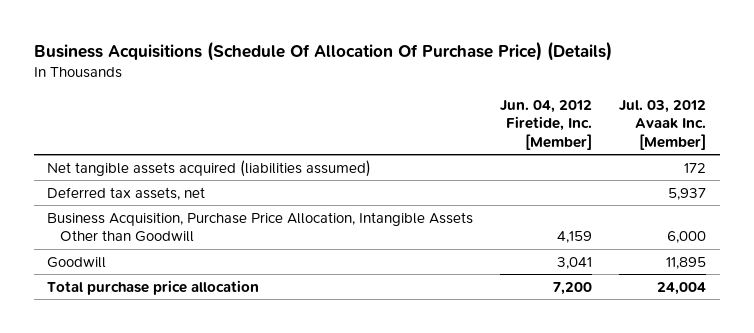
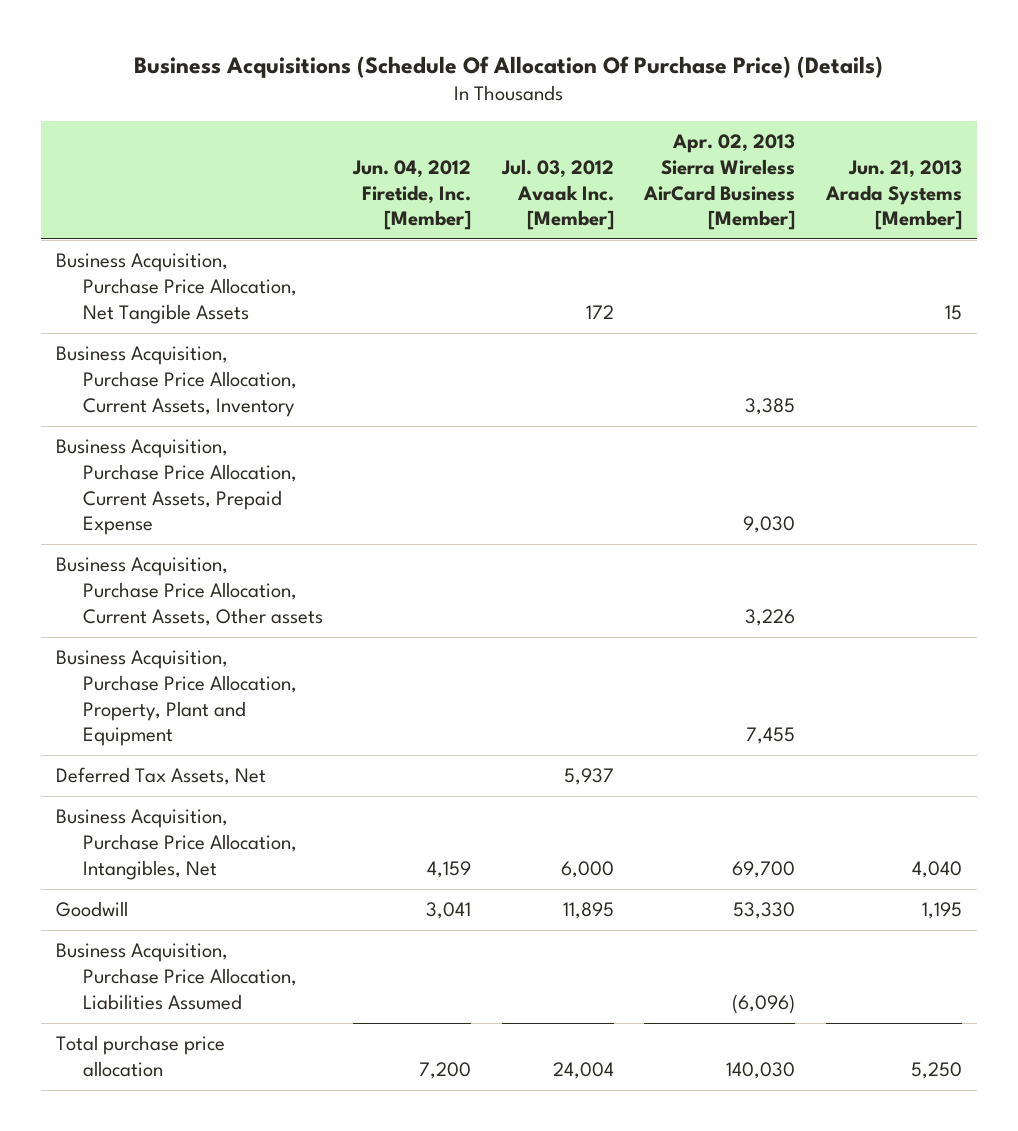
none -> [643,134,796,231] Apr. 02, 2013 Sierra Wireless AirCard Business [Member]
none -> [824,159,962,231] Jun. 21, 2013 Arada Systems [Member]
[47,159,372,177] Net tangible assets acquired (liabilities assumed) -> [55,253,297,324] Business Acquisition, Purchase Price Allocation, Net Tangible Assets
none -> [55,346,297,417] Business Acquisition, Purchase Price Allocation, Current Assets, Inventory
none -> [55,439,297,536] Business Acquisition, Purchase Price Allocation, Current Assets, Prepaid Expense
none -> [55,557,323,626] Business Acquisition, Purchase Price Allocation, Current Assets, Other assets
none -> [55,650,297,747] Business Acquisition, Purchase Price Allocation, Property, Plant and Equipment
[47,186,206,200] Deferred tax assets, net -> [55,767,266,786] Deferred Tax Assets, Net
[47,211,474,243] Business Acquisition, Purchase Price Allocation, Intangible Assets Other than Goodwill -> [55,809,297,880] Business Acquisition, Purchase Price Allocation, Intangibles, Net
none -> [55,943,297,1010] Business Acquisition, Purchase Price Allocation, Liabilities Assumed

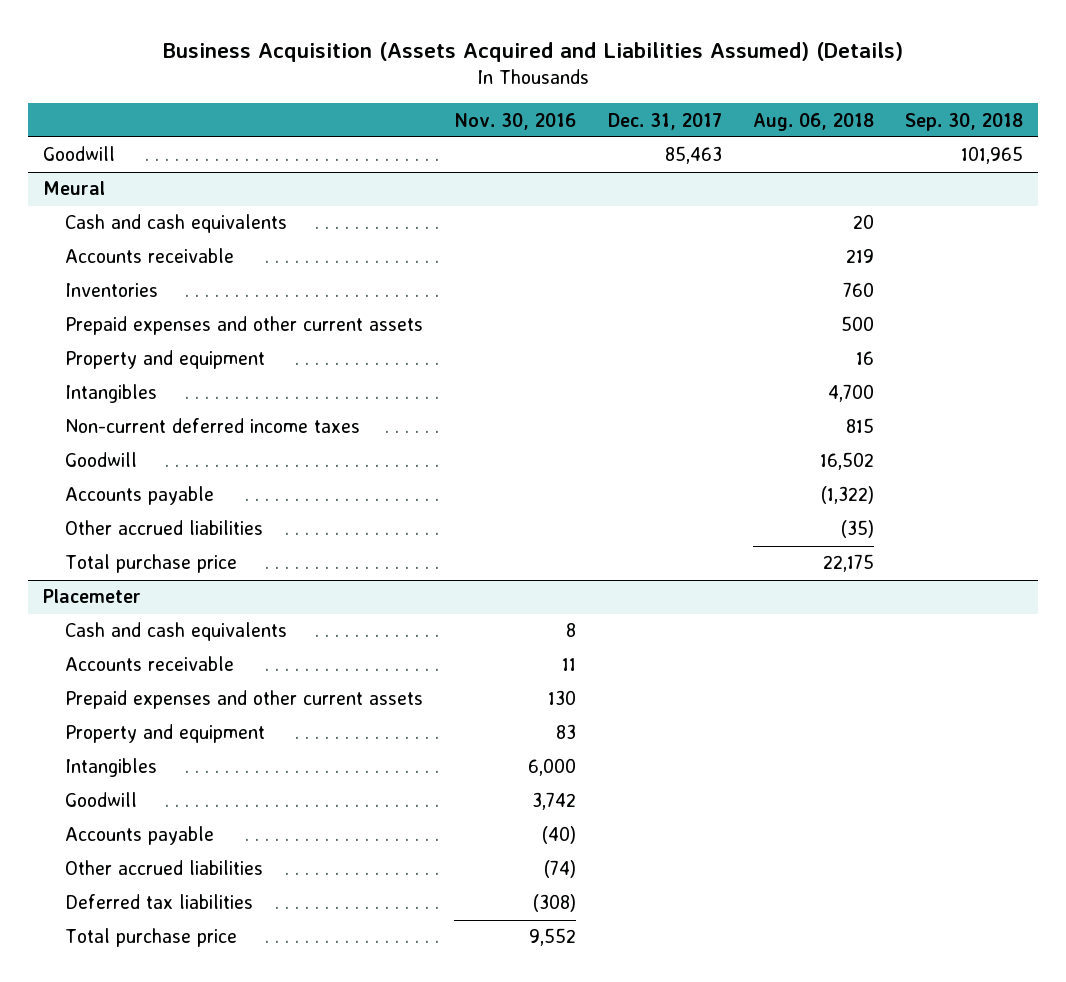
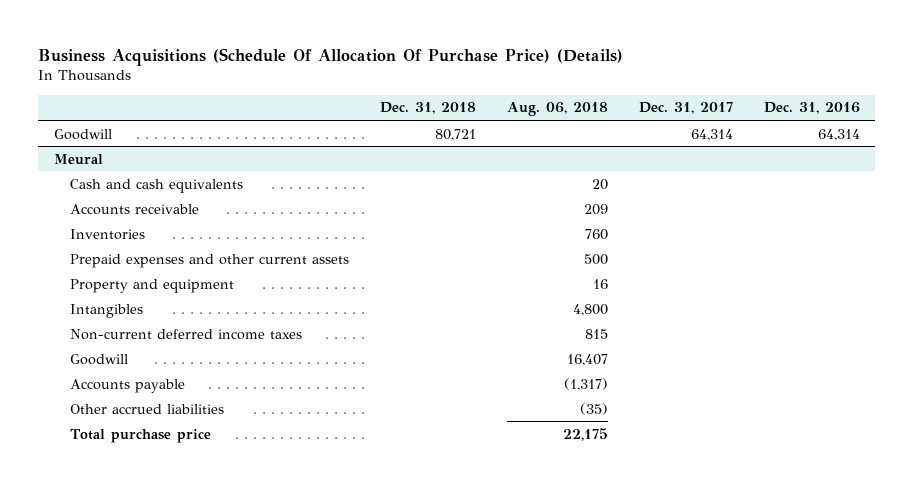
[163,41,904,62] Business Acquisition (Assets Acquired and Liabilities Assumed) (Details) -> [38,47,624,66] Business Acquisitions (Schedule Of Allocation Of Purchase Price) (Details)
[454,112,577,130] Nov. 30, 2016 -> none
[904,112,1023,131] Sep. 30, 2018 -> none
none -> [380,102,477,115] Dec. 31, 2018
none -> [763,102,860,115] Dec. 31, 2016
[664,146,722,165] 85,463 -> [690,128,733,141] 64,314
[845,249,874,264] 219 -> [584,203,609,215] 209
[827,384,874,403] 4,700 -> [573,303,609,316] 4,800
[819,452,874,471] 16,502 -> [567,353,609,366] 16,407
[820,486,874,505] (1,322) -> [564,377,609,391] (1,317)
[43,589,142,604] Placemeter -> none
[65,622,288,642] Cash and cash equivalents -> none
[65,656,235,672] Accounts receivable -> none
[65,690,424,710] Prepaid expenses and other current assets -> none
[65,724,266,744] Property and equipment -> none
[65,758,158,778] Intangibles -> none
[65,792,138,808] Goodwill -> none
[65,826,215,846] Accounts payable -> none
[65,860,264,876] Other accrued liabilities -> none
[65,894,254,910] Deferred tax liabilities -> none
[65,928,238,948] Total purchase price -> none

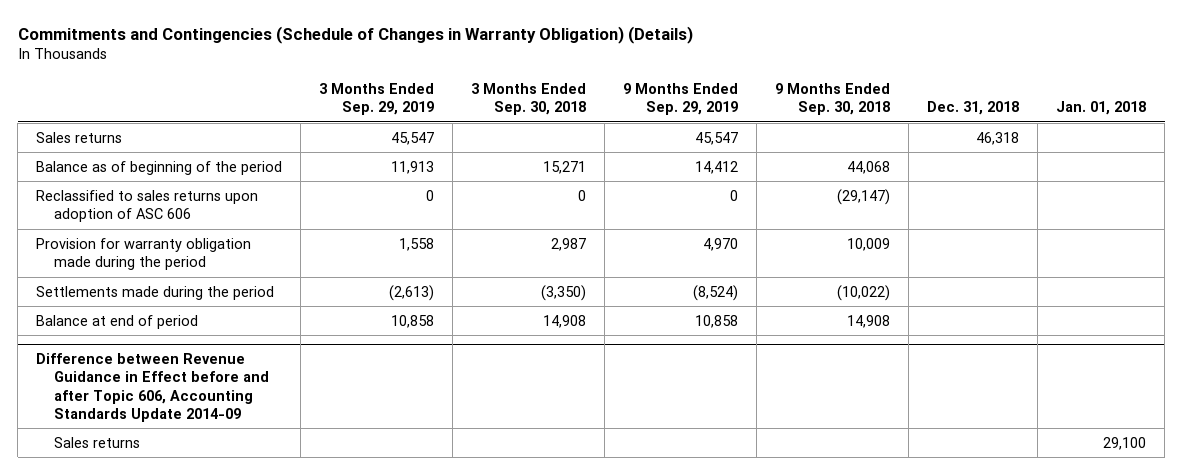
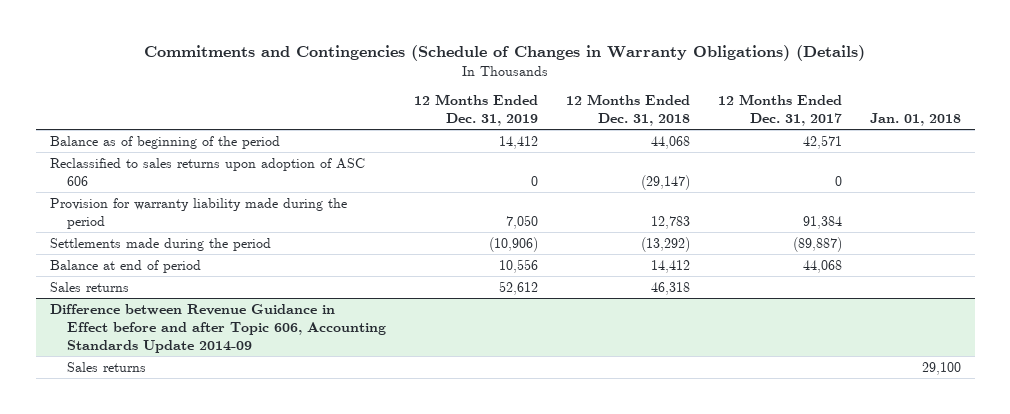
[17,26,693,45] Commitments and Contingencies (Schedule of Changes in Warranty Obligation) (Details) -> [144,45,866,62] Commitments and Contingencies (Schedule of Changes in Warranty Obligations) (Details)
[319,82,435,116] 3 Months Ended Sep. 29, 2019 -> none
[471,82,587,116] 3 Months Ended Sep. 30, 2018 -> none
[623,82,739,116] 9 Months Ended Sep. 29, 2019 -> none
[775,82,891,116] 9 Months Ended Sep. 30, 2018 -> none
[927,101,1020,116] Dec. 31, 2018 -> none
none -> [413,94,538,127] 12 Months Ended Dec. 31, 2019
none -> [565,94,690,127] 12 Months Ended Dec. 31, 2018
none -> [717,94,842,127] 12 Months Ended Dec. 31, 2017
[36,237,252,271] Provision for warranty obligation made during the period -> [49,197,347,229] Provision for warranty liability made during the period
[36,131,123,143] Sales returns -> [49,281,129,292] Sales returns

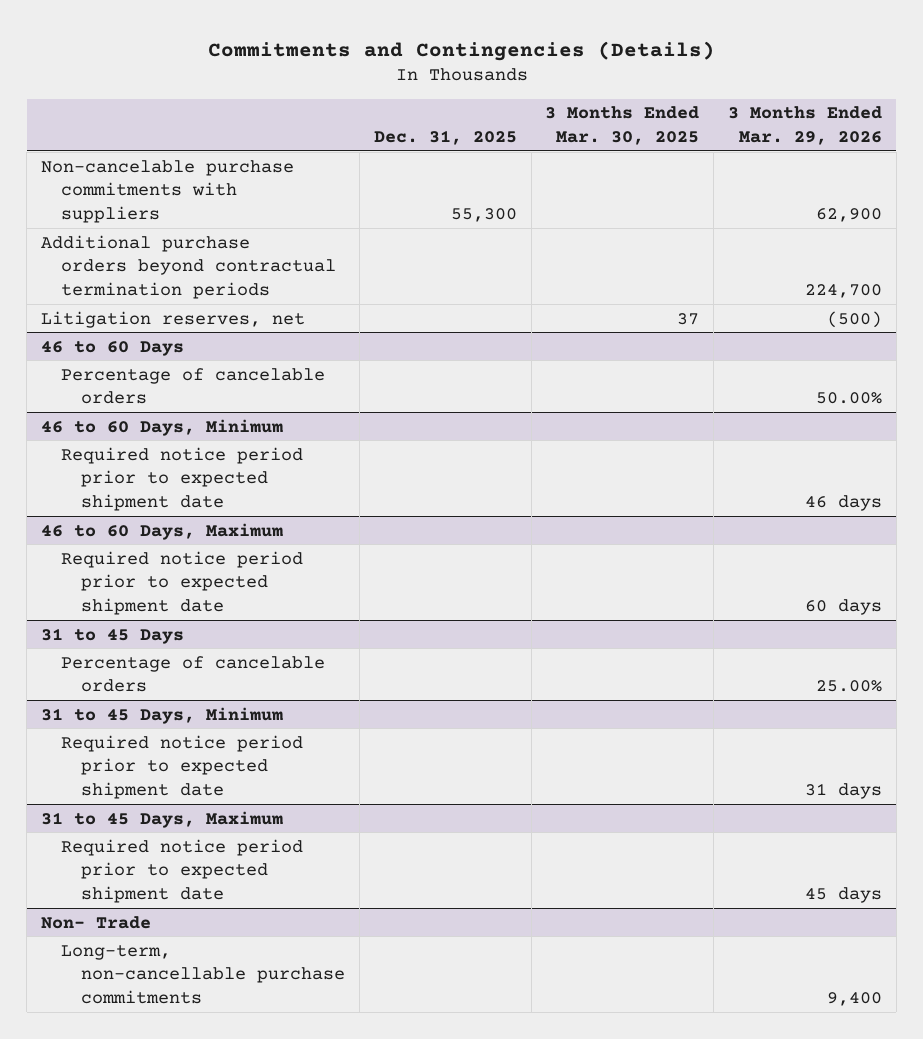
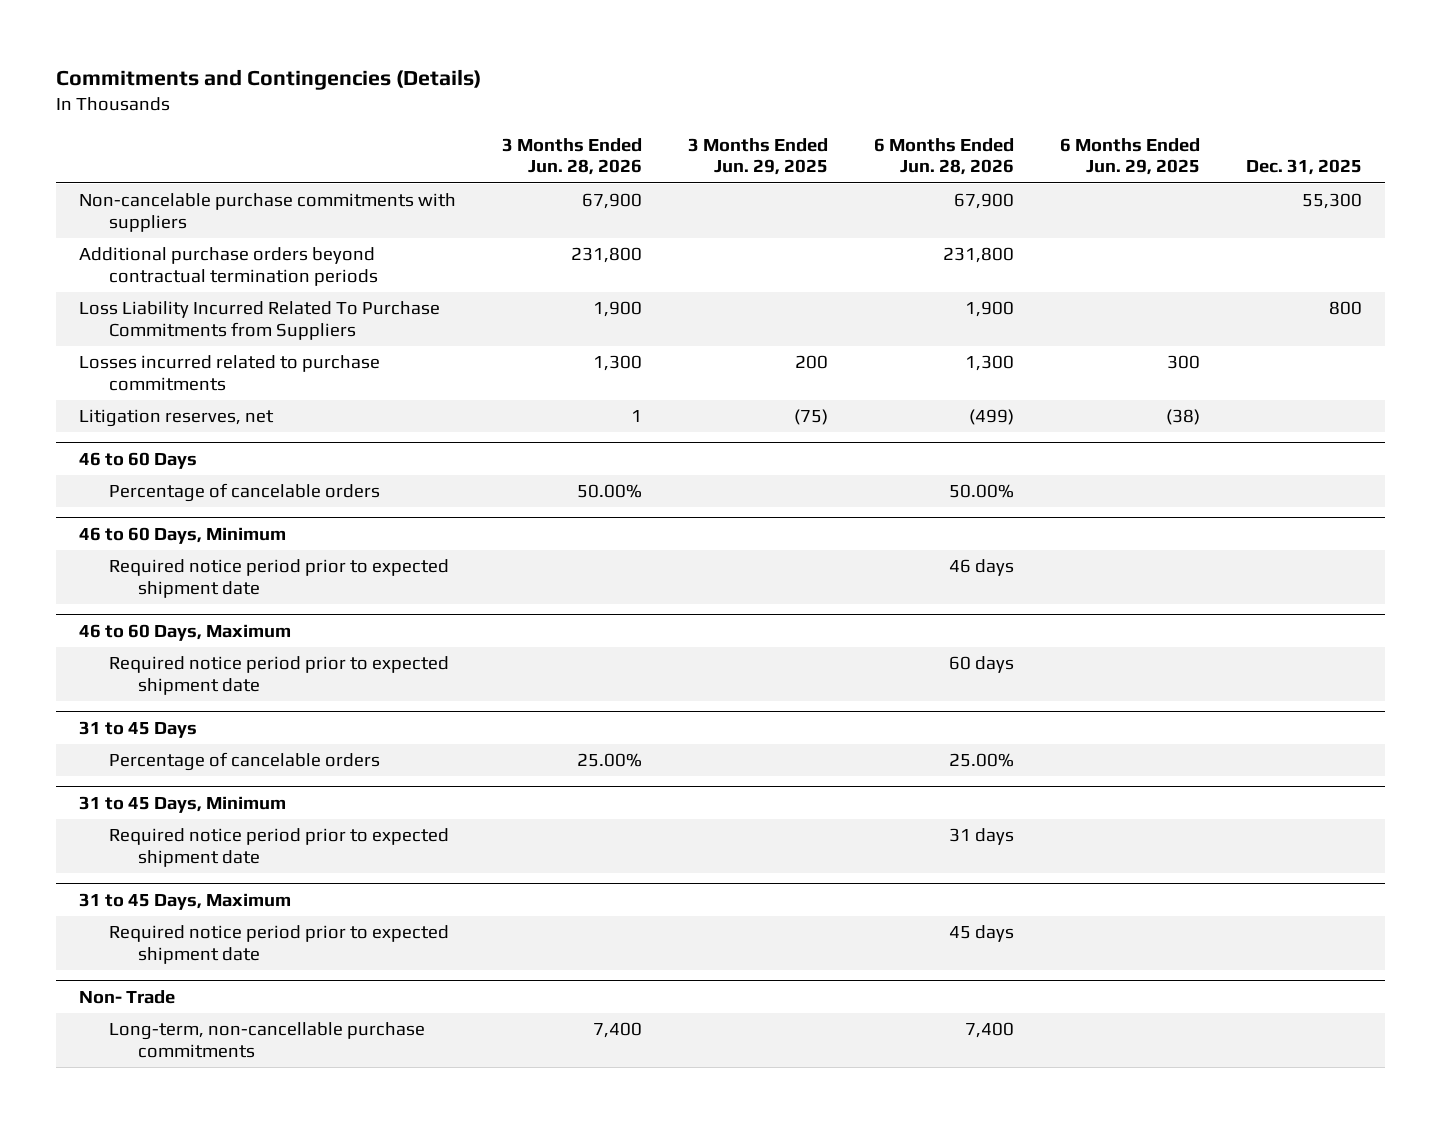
[545,106,700,146] 3 Months Ended Mar. 30, 2025 -> none
[727,106,882,146] 3 Months Ended Mar. 29, 2026 -> none
none -> [501,137,642,176] 3 Months Ended Jun. 28, 2026
none -> [687,137,828,176] 3 Months Ended Jun. 29, 2025
none -> [873,137,1014,176] 6 Months Ended Jun. 28, 2026
none -> [1059,137,1200,176] 6 Months Ended Jun. 29, 2025
none -> [78,301,440,340] Loss Liability Incurred Related To Purchase Commitments from Suppliers
none -> [78,355,380,391] Losses incurred related to purchase commitments

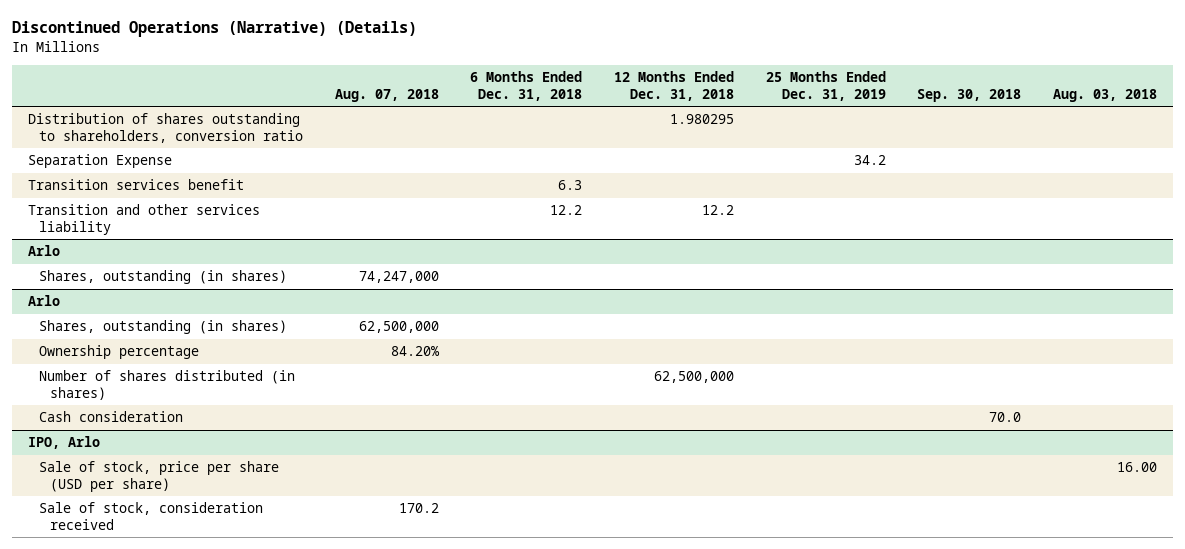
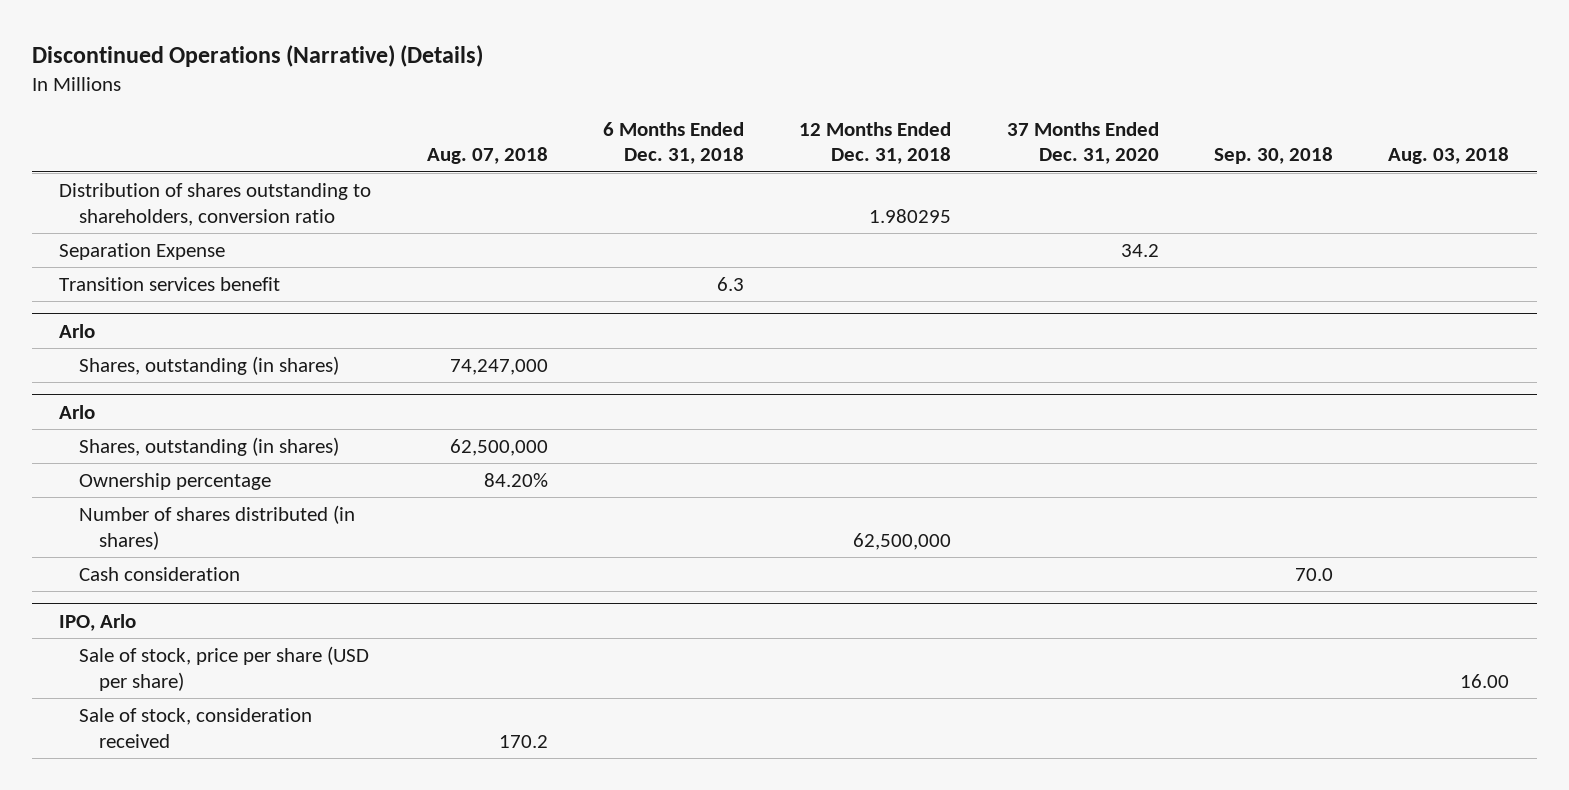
[765,71,886,101] 25 Months Ended Dec. 31, 2019 -> none
none -> [1006,121,1159,165] 37 Months Ended Dec. 31, 2020
[28,204,261,235] Transition and other services liability -> none

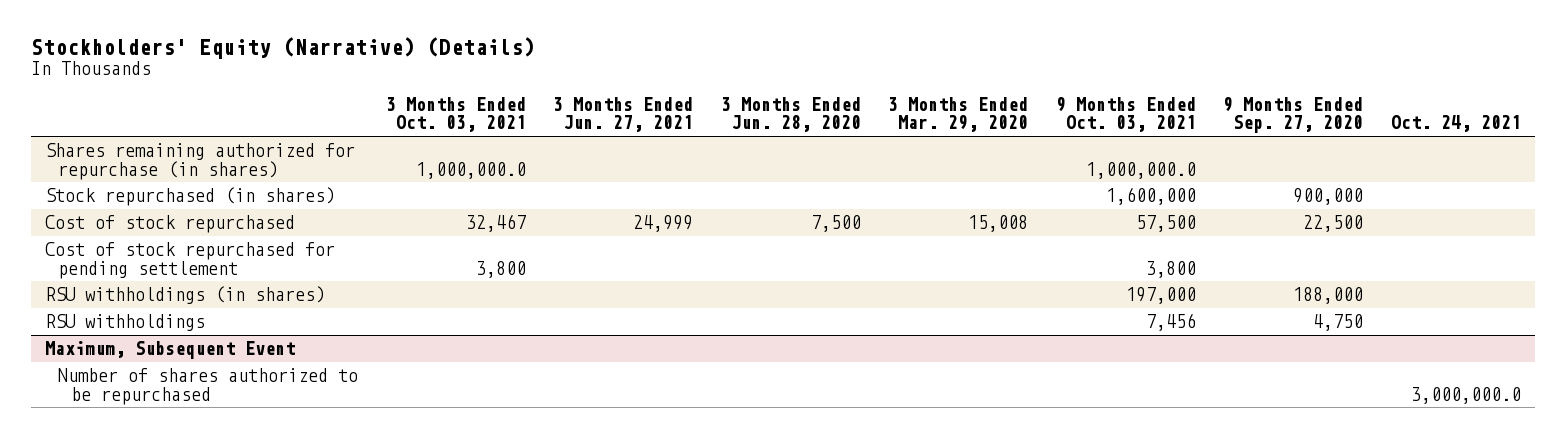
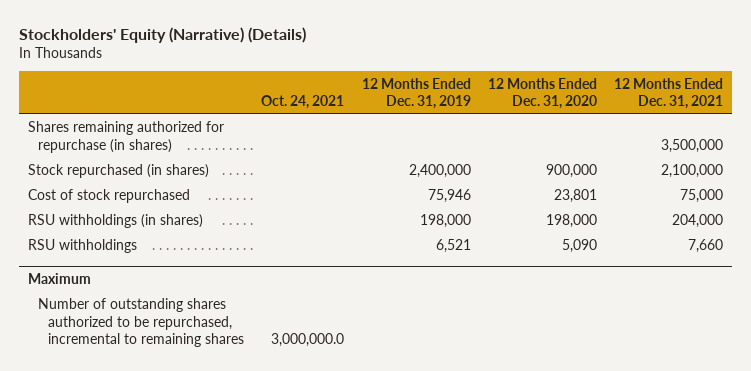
[385,97,526,133] 3 Months Ended Oct. 03, 2021 -> none
[553,97,694,133] 3 Months Ended Jun. 27, 2021 -> none
[720,97,861,133] 3 Months Ended Jun. 28, 2020 -> none
[888,97,1029,133] 3 Months Ended Mar. 29, 2020 -> none
[1055,97,1196,133] 9 Months Ended Oct. 03, 2021 -> none
[1223,97,1364,134] 9 Months Ended Sep. 27, 2020 -> none
none -> [361,77,471,110] 12 Months Ended Dec. 31, 2019
none -> [488,77,598,110] 12 Months Ended Dec. 31, 2020
none -> [614,77,724,110] 12 Months Ended Dec. 31, 2021
[45,242,336,279] Cost of stock repurchased for pending settlement -> none
[45,341,296,360] Maximum, Subsequent Event -> [27,273,91,285] Maximum
[58,368,359,405] Number of shares authorized to be repurchased -> [37,298,245,348] Number of outstanding shares authorized to be repurchased, incremental to remaining shares

